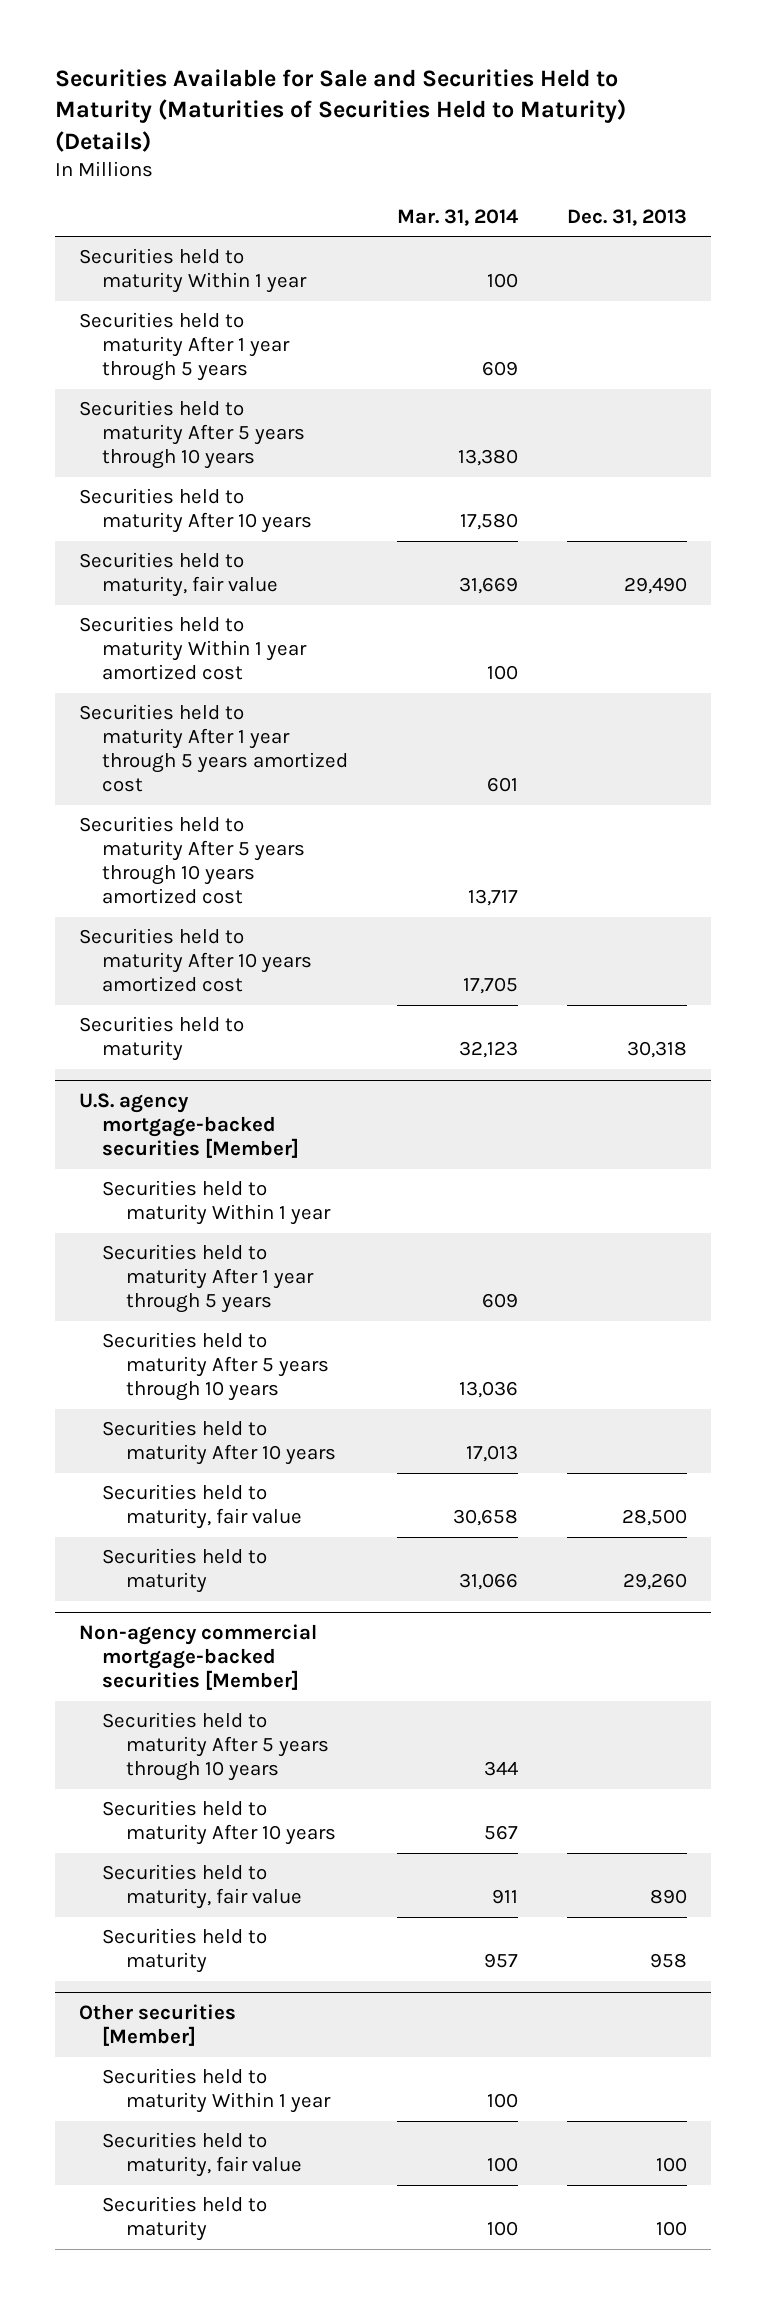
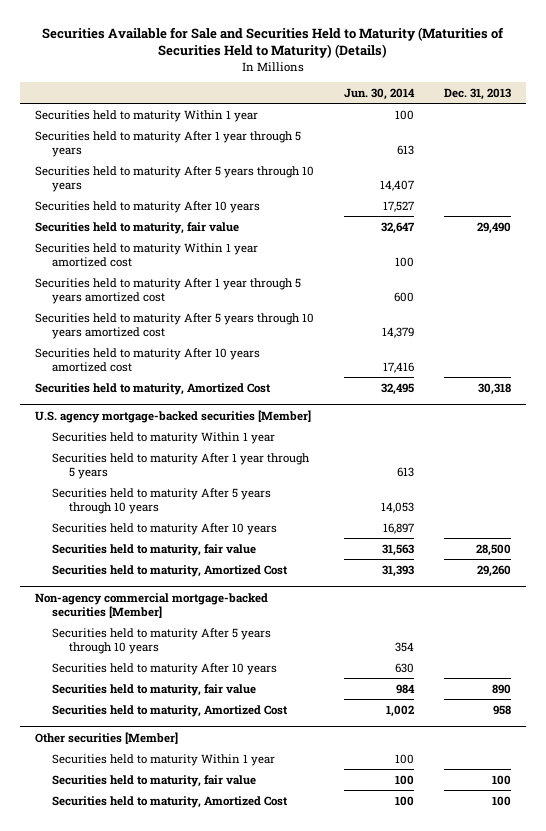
[396,208,518,226] Mar. 31, 2014 -> none
none -> [344,87,416,100] Jun. 30, 2014
[78,1016,244,1062] Securities held to maturity -> [35,382,272,395] Securities held to maturity, Amortized Cost
[102,1548,268,1594] Securities held to maturity -> [52,564,289,577] Securities held to maturity, Amortized Cost
[102,1928,268,1974] Securities held to maturity -> [52,704,289,717] Securities held to maturity, Amortized Cost
[102,2196,268,2242] Securities held to maturity -> [52,795,289,808] Securities held to maturity, Amortized Cost

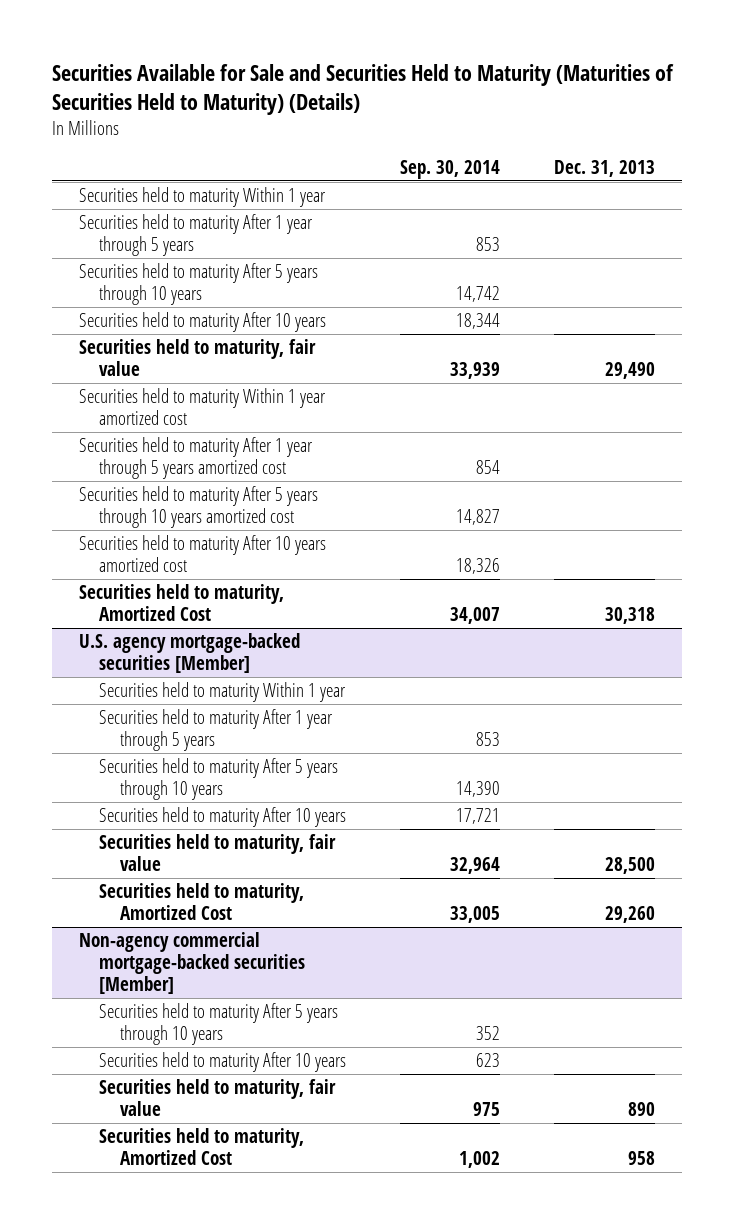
[344,87,416,100] Jun. 30, 2014 -> none
none -> [400,160,501,180] Sep. 30, 2014
[35,731,179,744] Other securities [Member] -> none
[52,753,276,766] Securities held to maturity Within 1 year -> none
[52,774,257,787] Securities held to maturity, fair value -> none
[52,795,289,808] Securities held to maturity, Amortized Cost -> none

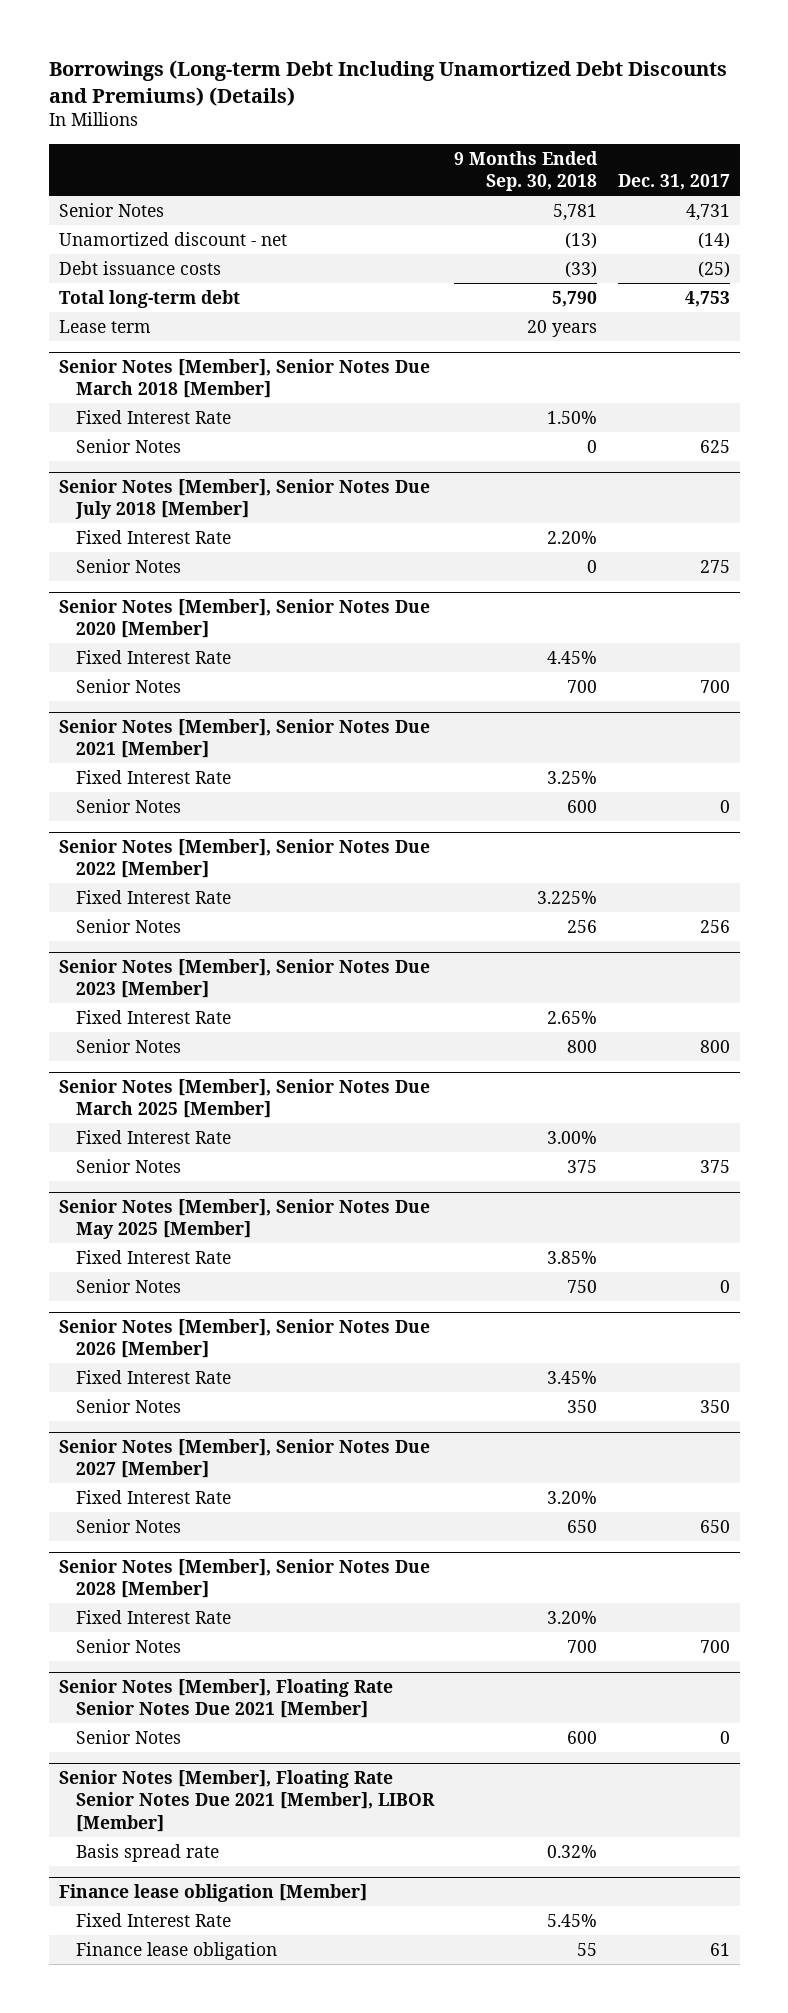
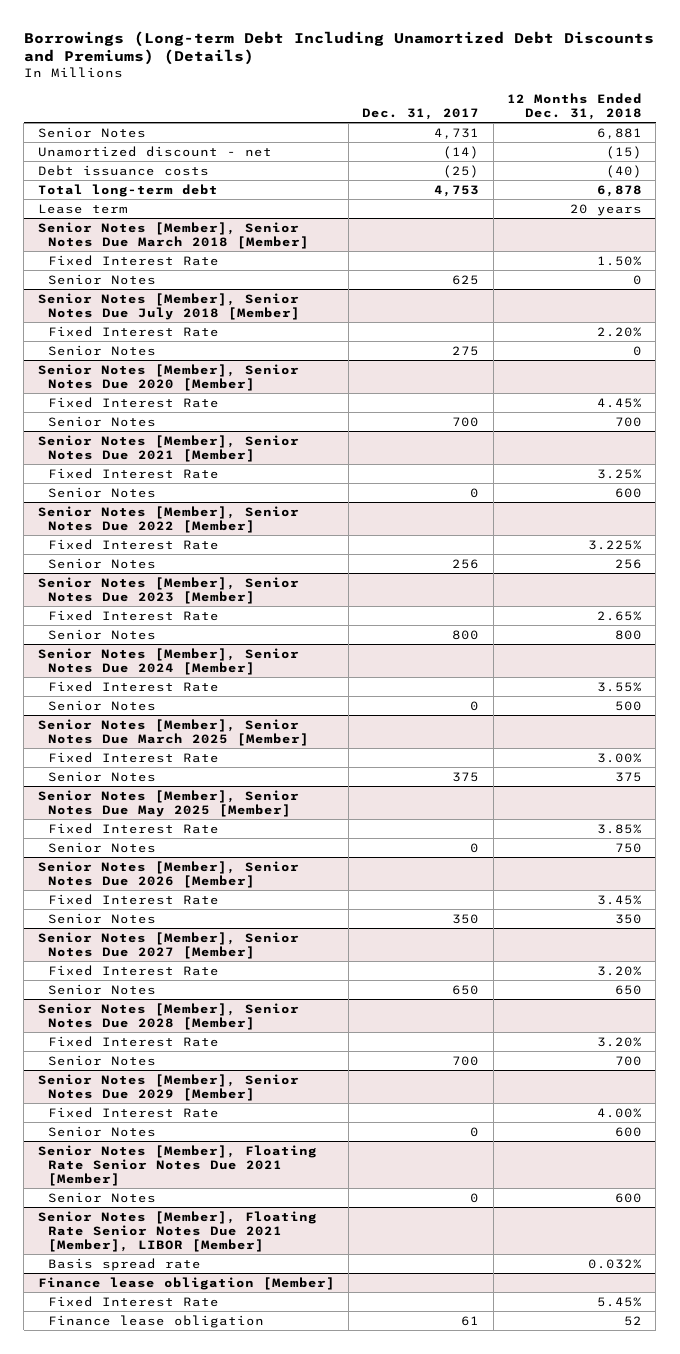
[454,150,599,192] 9 Months Ended Sep. 30, 2018 -> none
none -> [506,93,642,120] 12 Months Ended Dec. 31, 2018
none -> [37,647,299,675] Senior Notes [Member], Senior Notes Due 2024 [Member]
none -> [47,680,219,692] Fixed Interest Rate
none -> [47,699,156,711] Senior Notes
none -> [37,1073,299,1101] Senior Notes [Member], Senior Notes Due 2029 [Member]
none -> [47,1106,219,1118] Fixed Interest Rate
none -> [47,1125,156,1137] Senior Notes

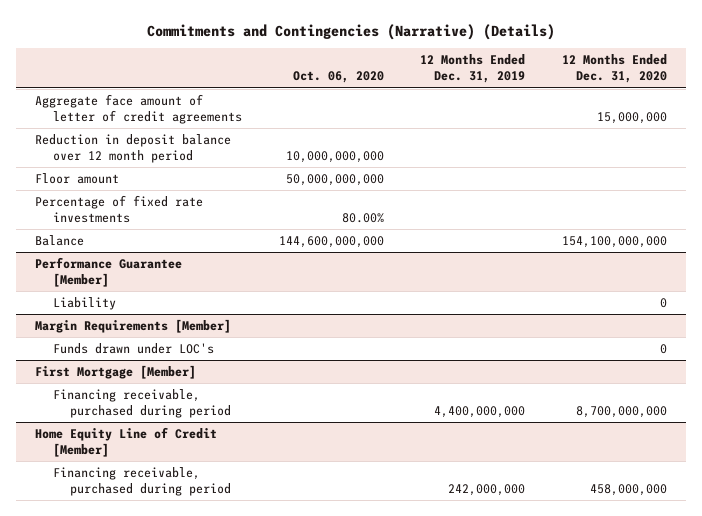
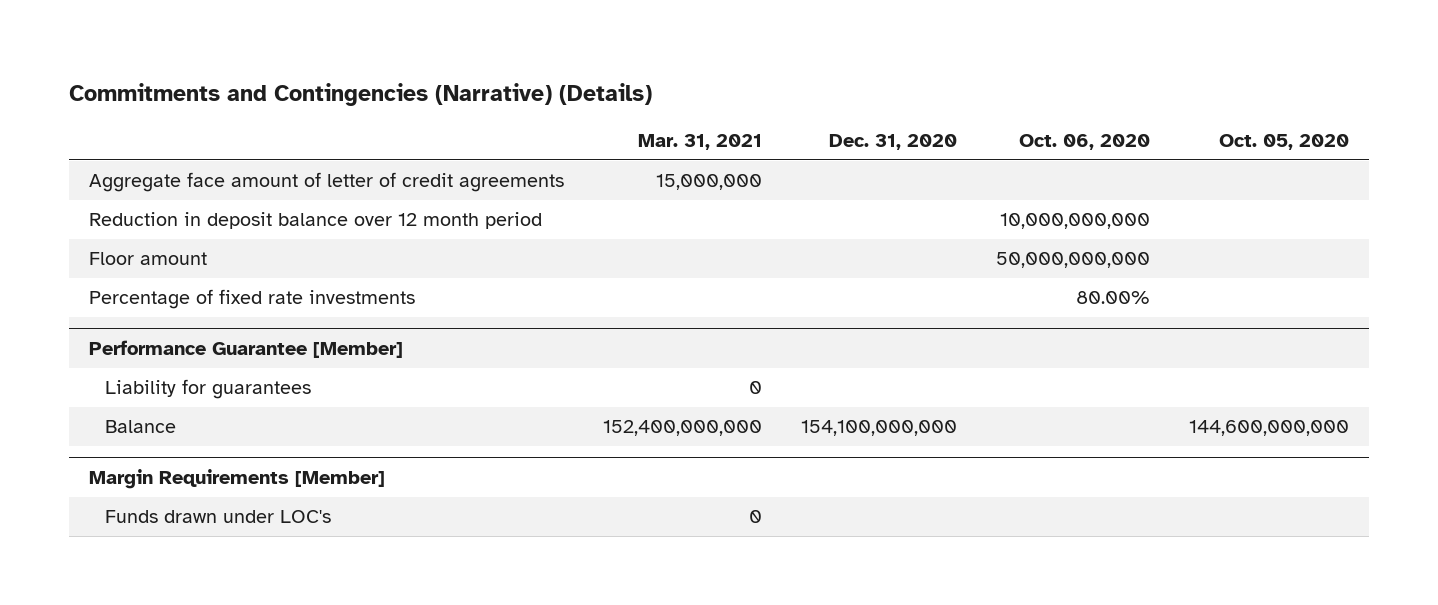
[420,54,526,84] 12 Months Ended Dec. 31, 2019 -> none
[562,54,668,84] 12 Months Ended Dec. 31, 2020 -> none
none -> [638,134,763,151] Mar. 31, 2021
none -> [829,134,958,151] Dec. 31, 2020
none -> [1219,134,1350,151] Oct. 05, 2020
[34,234,84,246] Balance -> none
[52,296,116,310] Liability -> [104,379,311,400] Liability for guarantees
none -> [104,420,176,434] Balance
[34,364,196,379] First Mortgage [Member] -> none
[52,388,232,419] Financing receivable, purchased during period -> none
[34,426,217,458] Home Equity Line of Credit [Member] -> none
[52,466,232,497] Financing receivable, purchased during period -> none

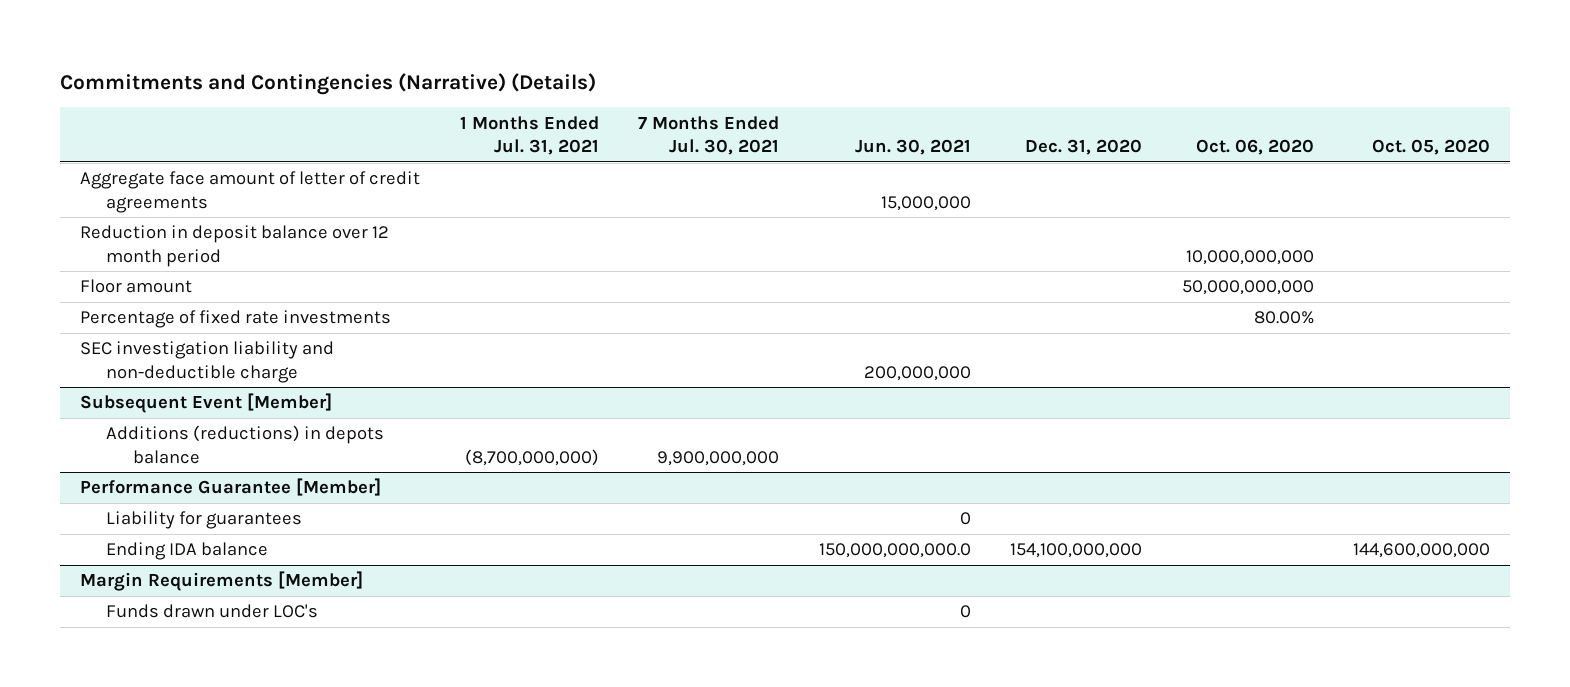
[638,134,763,151] Mar. 31, 2021 -> none
none -> [459,115,599,155] 1 Months Ended Jul. 31, 2021
none -> [638,115,780,155] 7 Months Ended Jul. 30, 2021
none -> [854,138,971,155] Jun. 30, 2021
none -> [79,341,334,383] SEC investigation liability and non-deductible charge
none -> [79,393,332,414] Subsequent Event [Member]
none -> [106,425,385,464] Additions (reductions) in depots balance
[104,420,176,434] Balance -> [106,542,269,561] Ending IDA balance

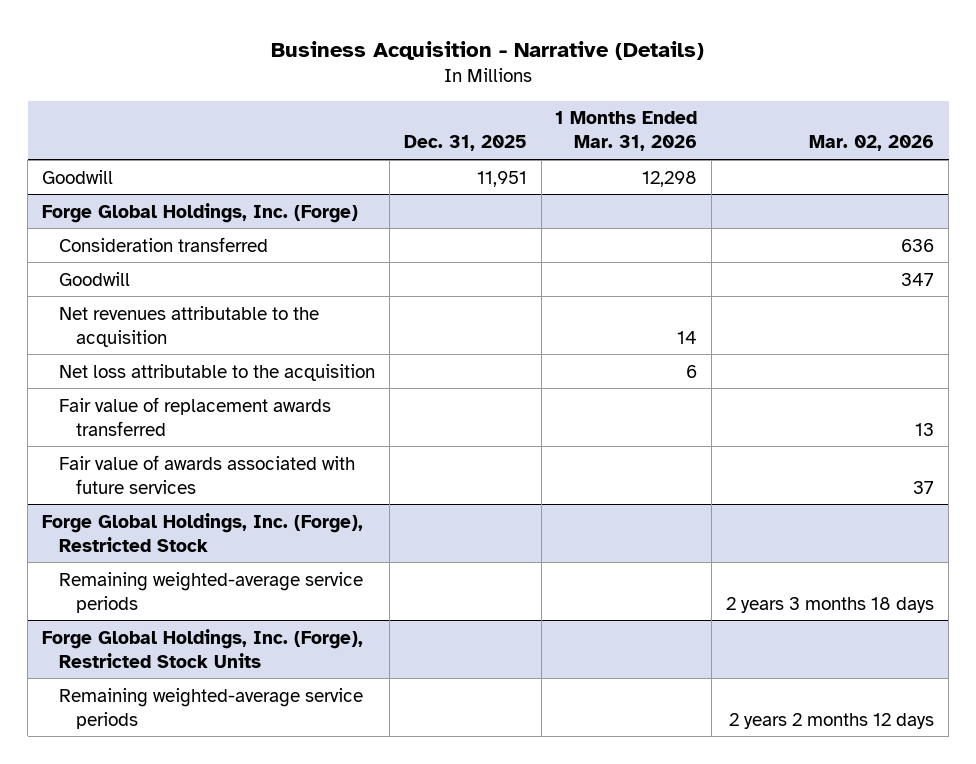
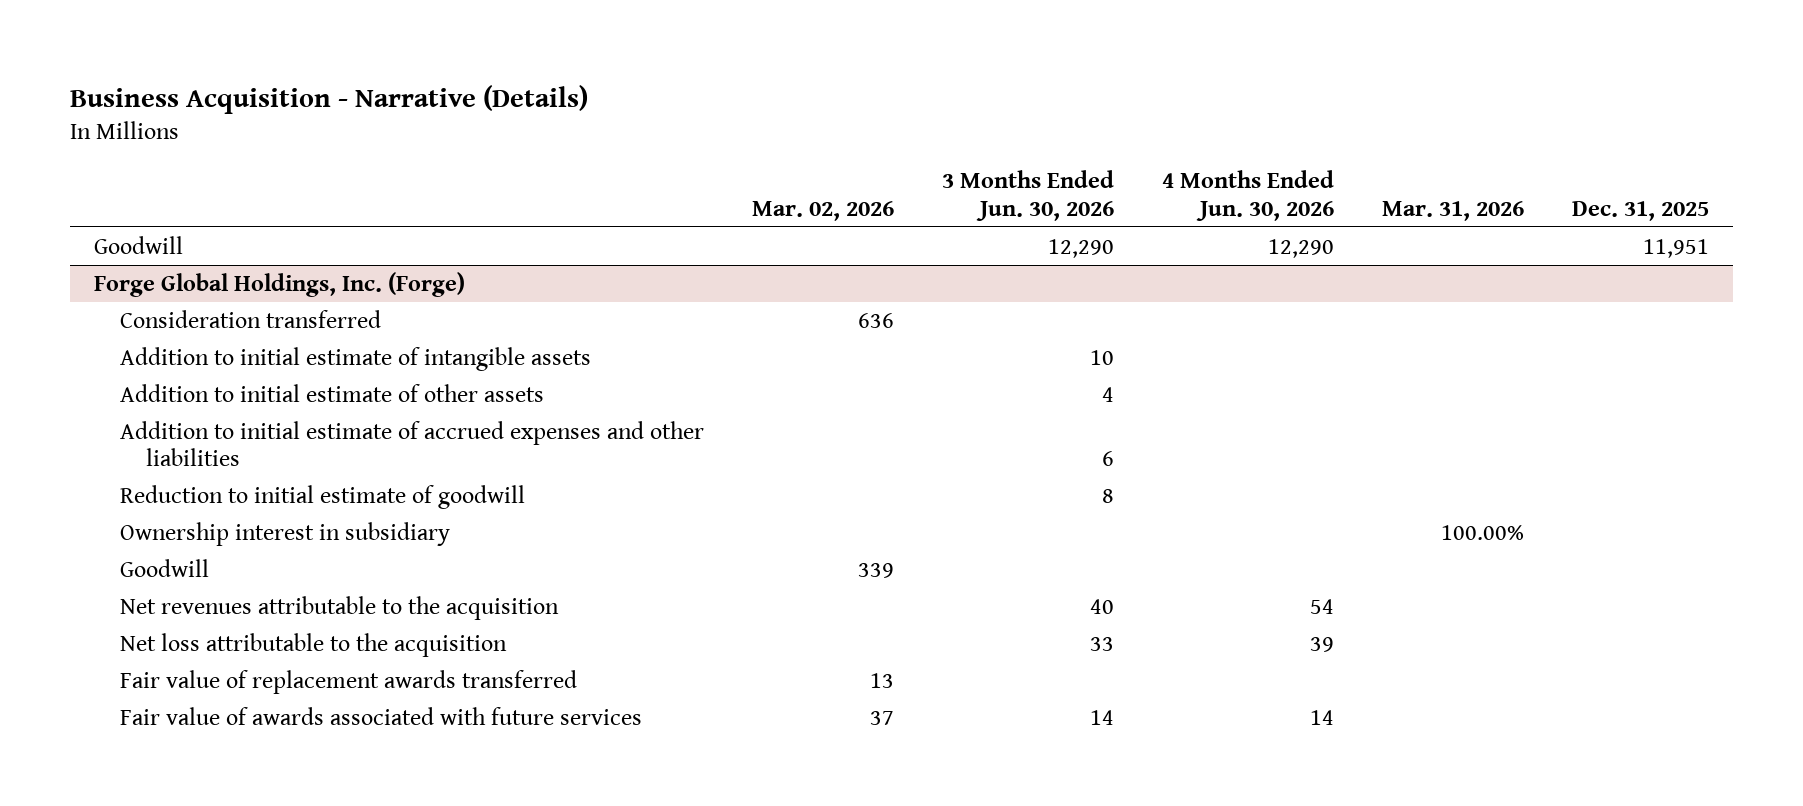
[555,111,698,152] 1 Months Ended Mar. 31, 2026 -> none
none -> [942,170,1115,221] 3 Months Ended Jun. 30, 2026
none -> [1162,170,1335,221] 4 Months Ended Jun. 30, 2026
none -> [1382,200,1525,221] Mar. 31, 2026
none -> [119,346,591,371] Addition to initial estimate of intangible assets
none -> [119,383,544,402] Addition to initial estimate of other assets
none -> [119,420,704,467] Addition to initial estimate of accrued expenses and other liabilities
none -> [119,484,525,509] Reduction to initial estimate of goodwill
none -> [119,521,450,546] Ownership interest in subsidiary
[901,272,935,286] 347 -> [857,562,894,578] 339
[41,512,363,552] Forge Global Holdings, Inc. (Forge), Restricted Stock -> none
[58,571,363,613] Remaining weighted-average service periods -> none
[41,628,363,668] Forge Global Holdings, Inc. (Forge), Restricted Stock Units -> none
[58,687,363,729] Remaining weighted-average service periods -> none

